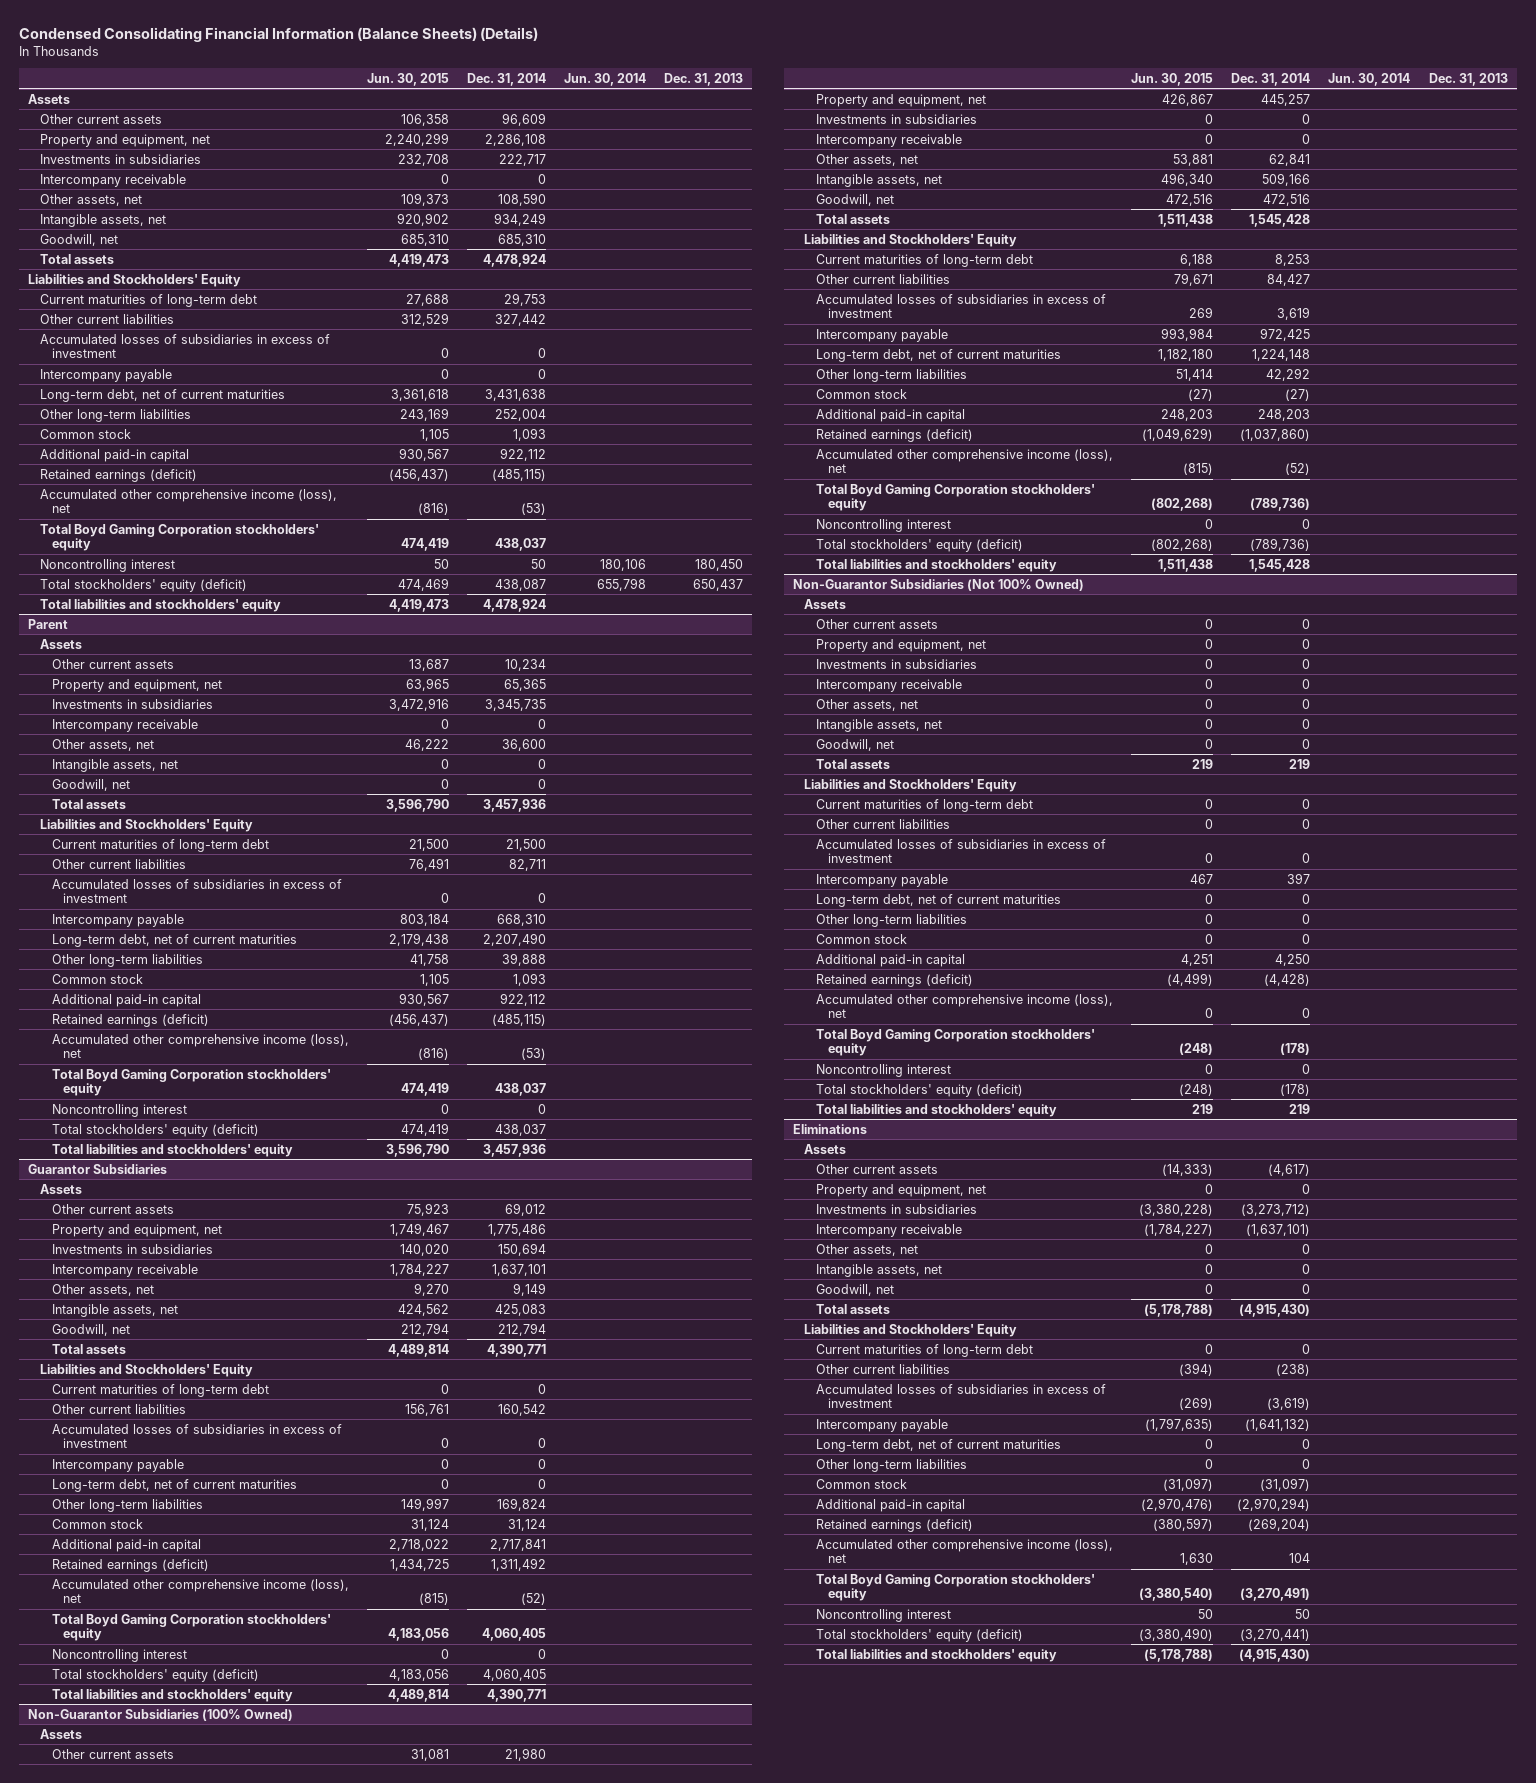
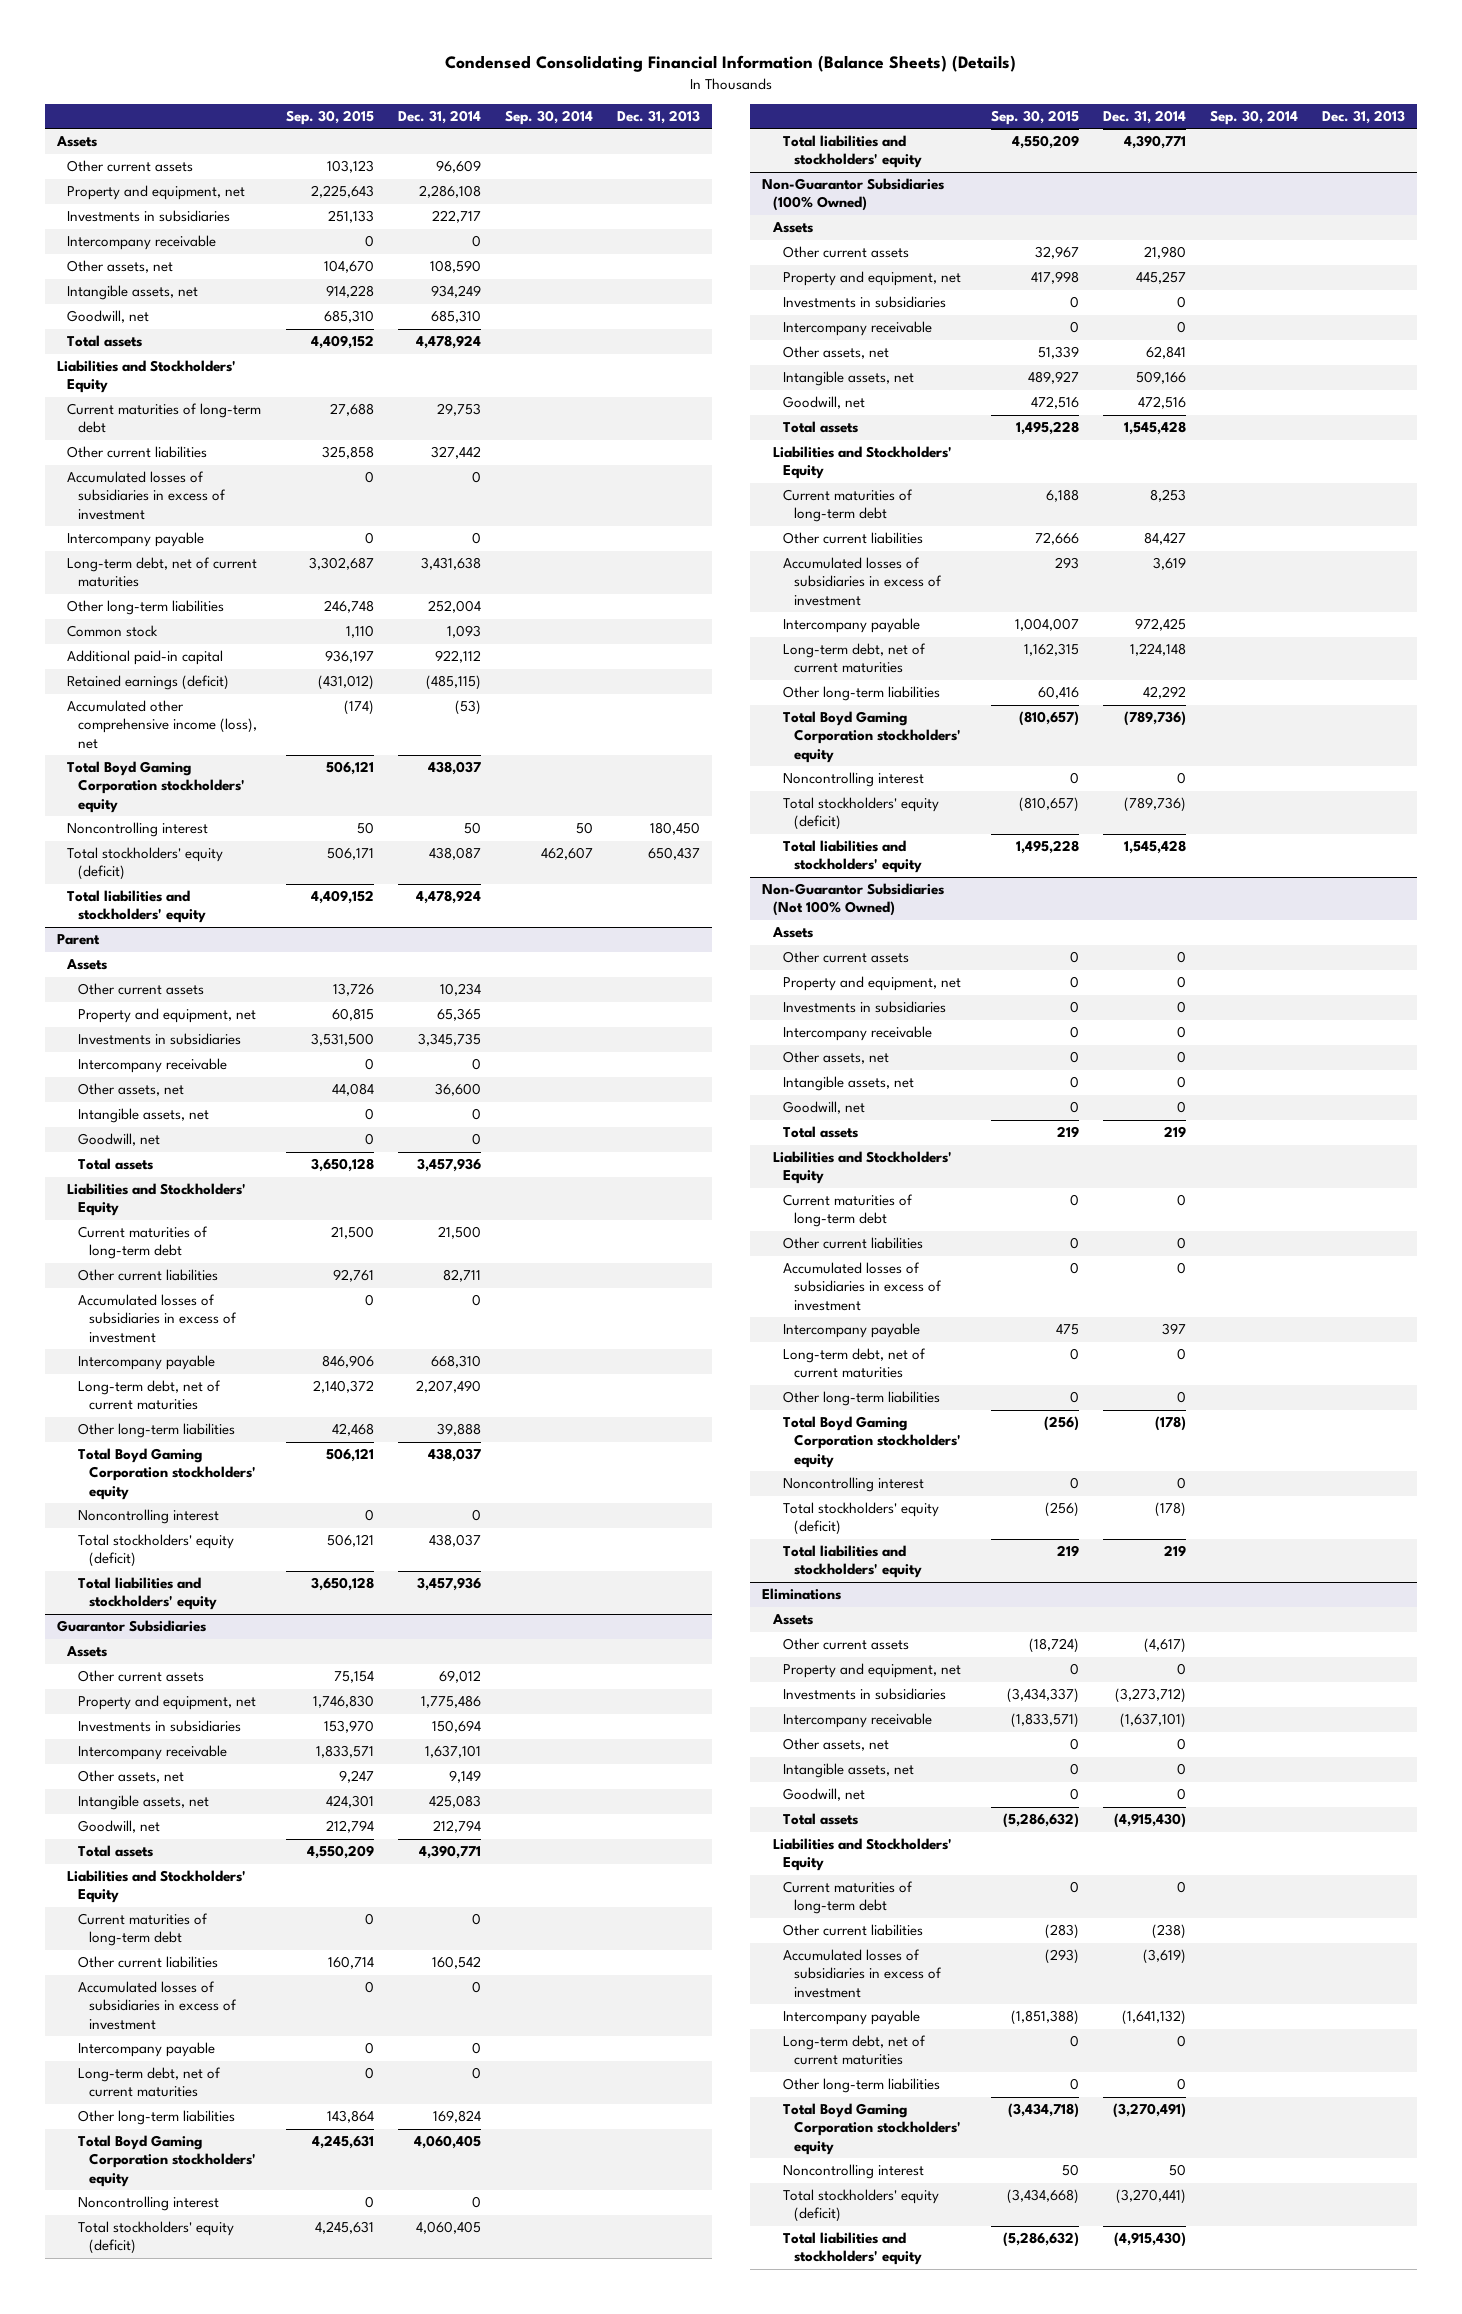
[366,73,449,87] Jun. 30, 2015 -> none
[563,73,646,87] Jun. 30, 2014 -> none
none -> [285,110,374,126] Sep. 30, 2015
none -> [504,110,593,126] Sep. 30, 2014
[51,973,143,984] Common stock -> none
[51,993,201,1007] Additional paid-in capital -> none
[51,1013,209,1027] Retained earnings (deficit) -> none
[51,1033,349,1059] Accumulated other comprehensive income (loss), net -> none
[51,1518,143,1529] Common stock -> none
[51,1538,201,1552] Additional paid-in capital -> none
[51,1558,209,1572] Retained earnings (deficit) -> none
[51,1578,349,1604] Accumulated other comprehensive income (loss), net -> none
[816,388,908,399] Common stock -> none
[816,408,966,422] Additional paid-in capital -> none
[816,428,974,442] Retained earnings (deficit) -> none
[816,448,1114,474] Accumulated other comprehensive income (loss), net -> none
[816,933,908,944] Common stock -> none
[816,953,966,967] Additional paid-in capital -> none
[816,973,974,987] Retained earnings (deficit) -> none
[816,993,1114,1019] Accumulated other comprehensive income (loss), net -> none
[816,1478,908,1489] Common stock -> none
[816,1498,966,1512] Additional paid-in capital -> none
[816,1518,974,1532] Retained earnings (deficit) -> none
[816,1538,1114,1564] Accumulated other comprehensive income (loss), net -> none

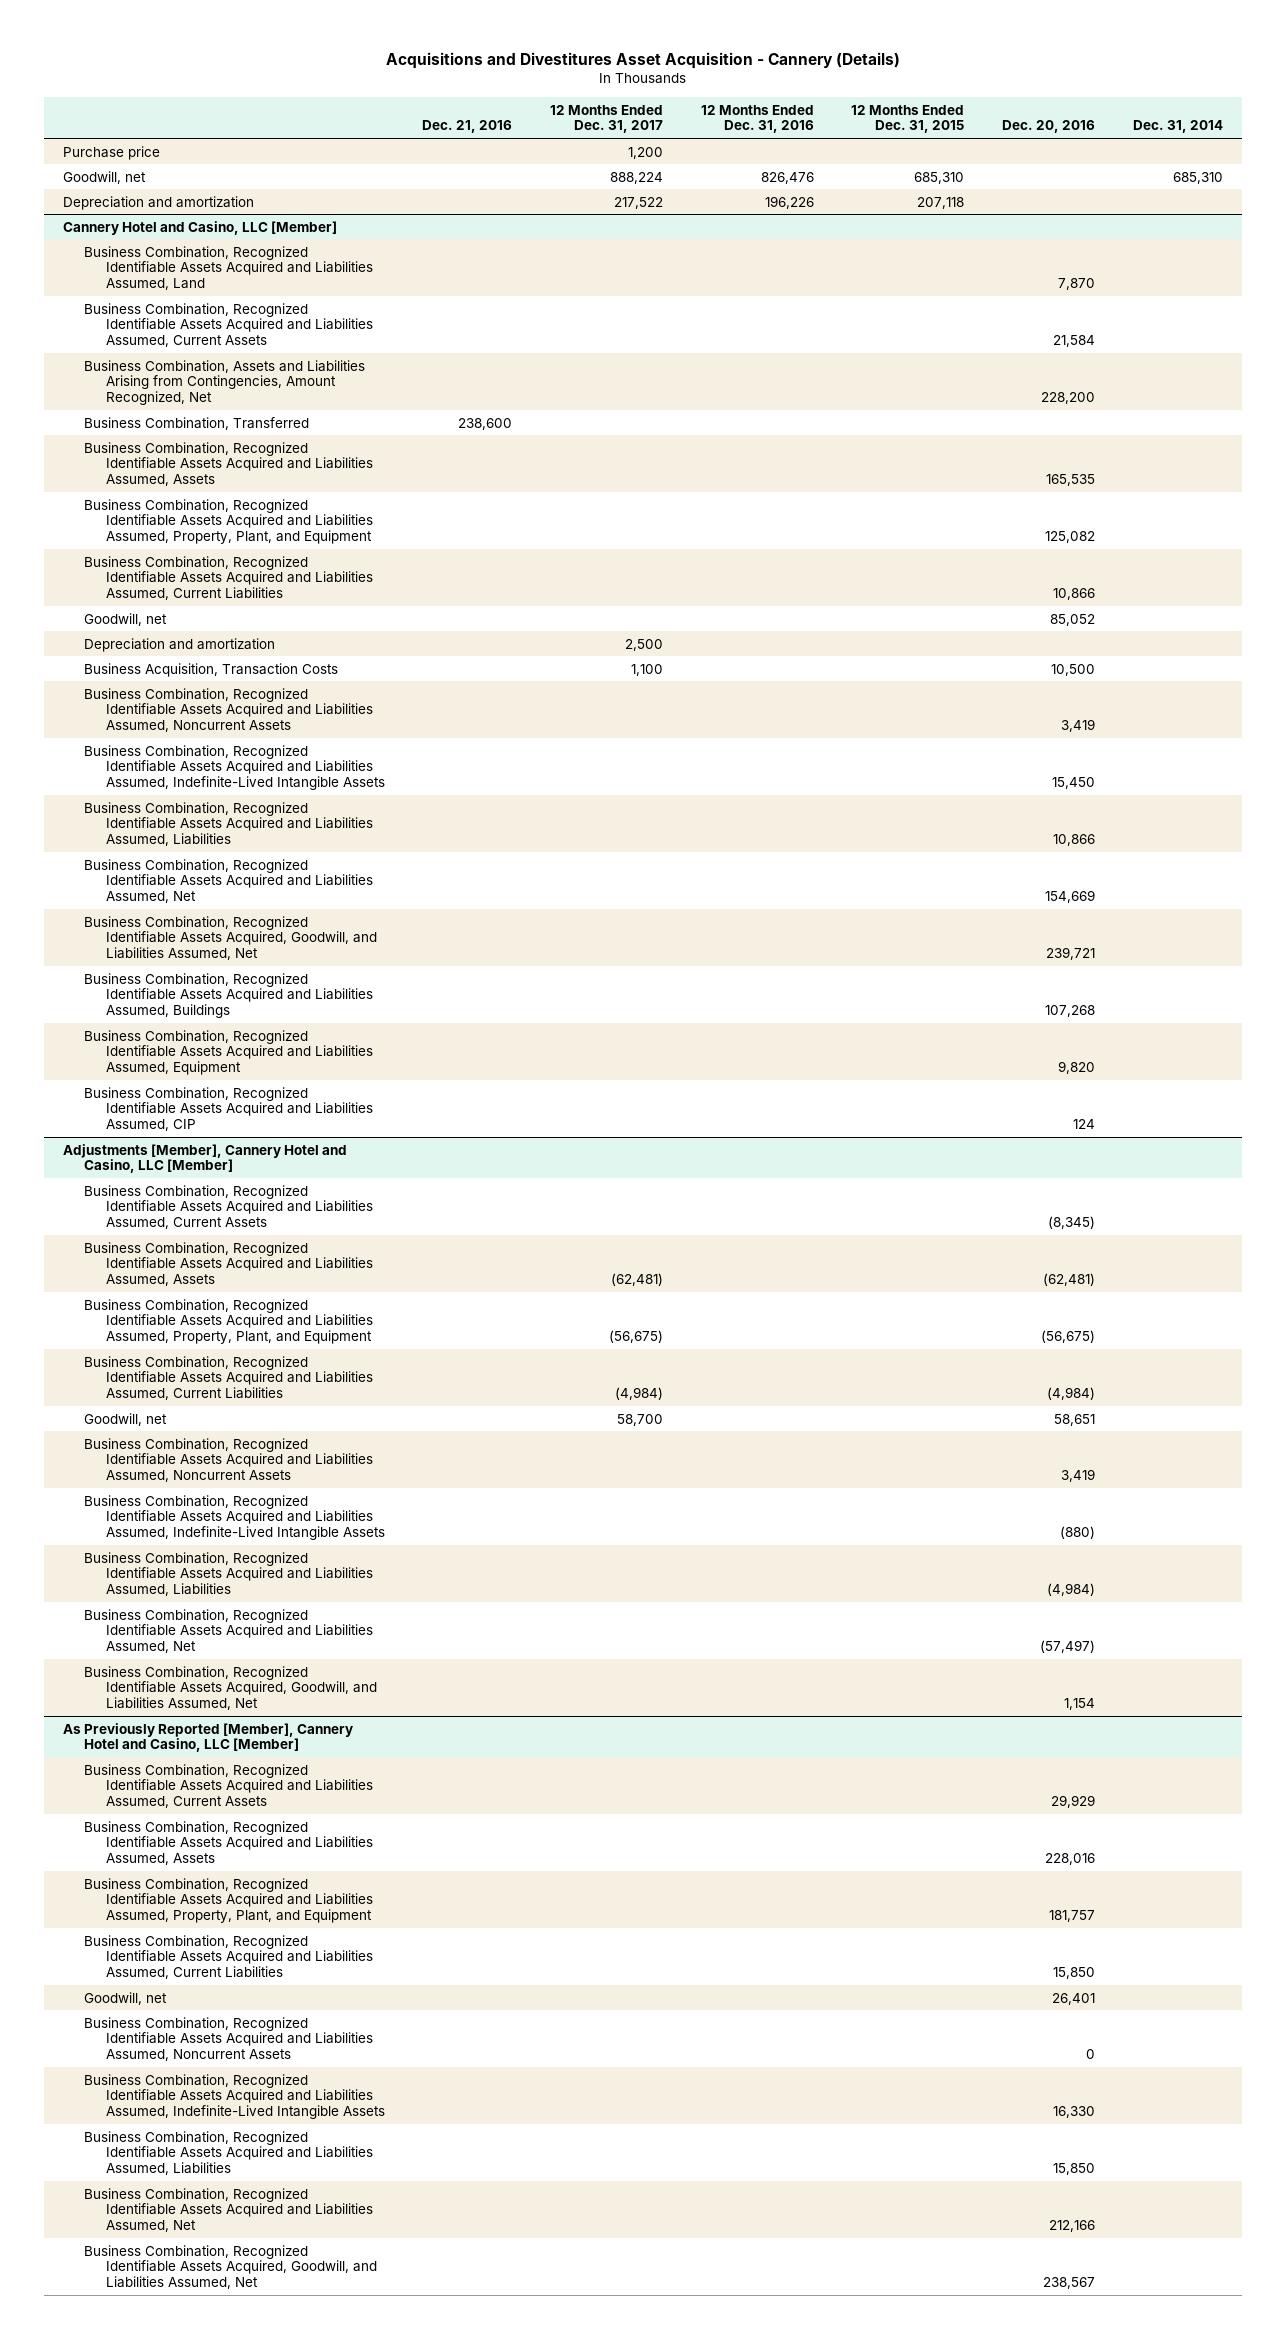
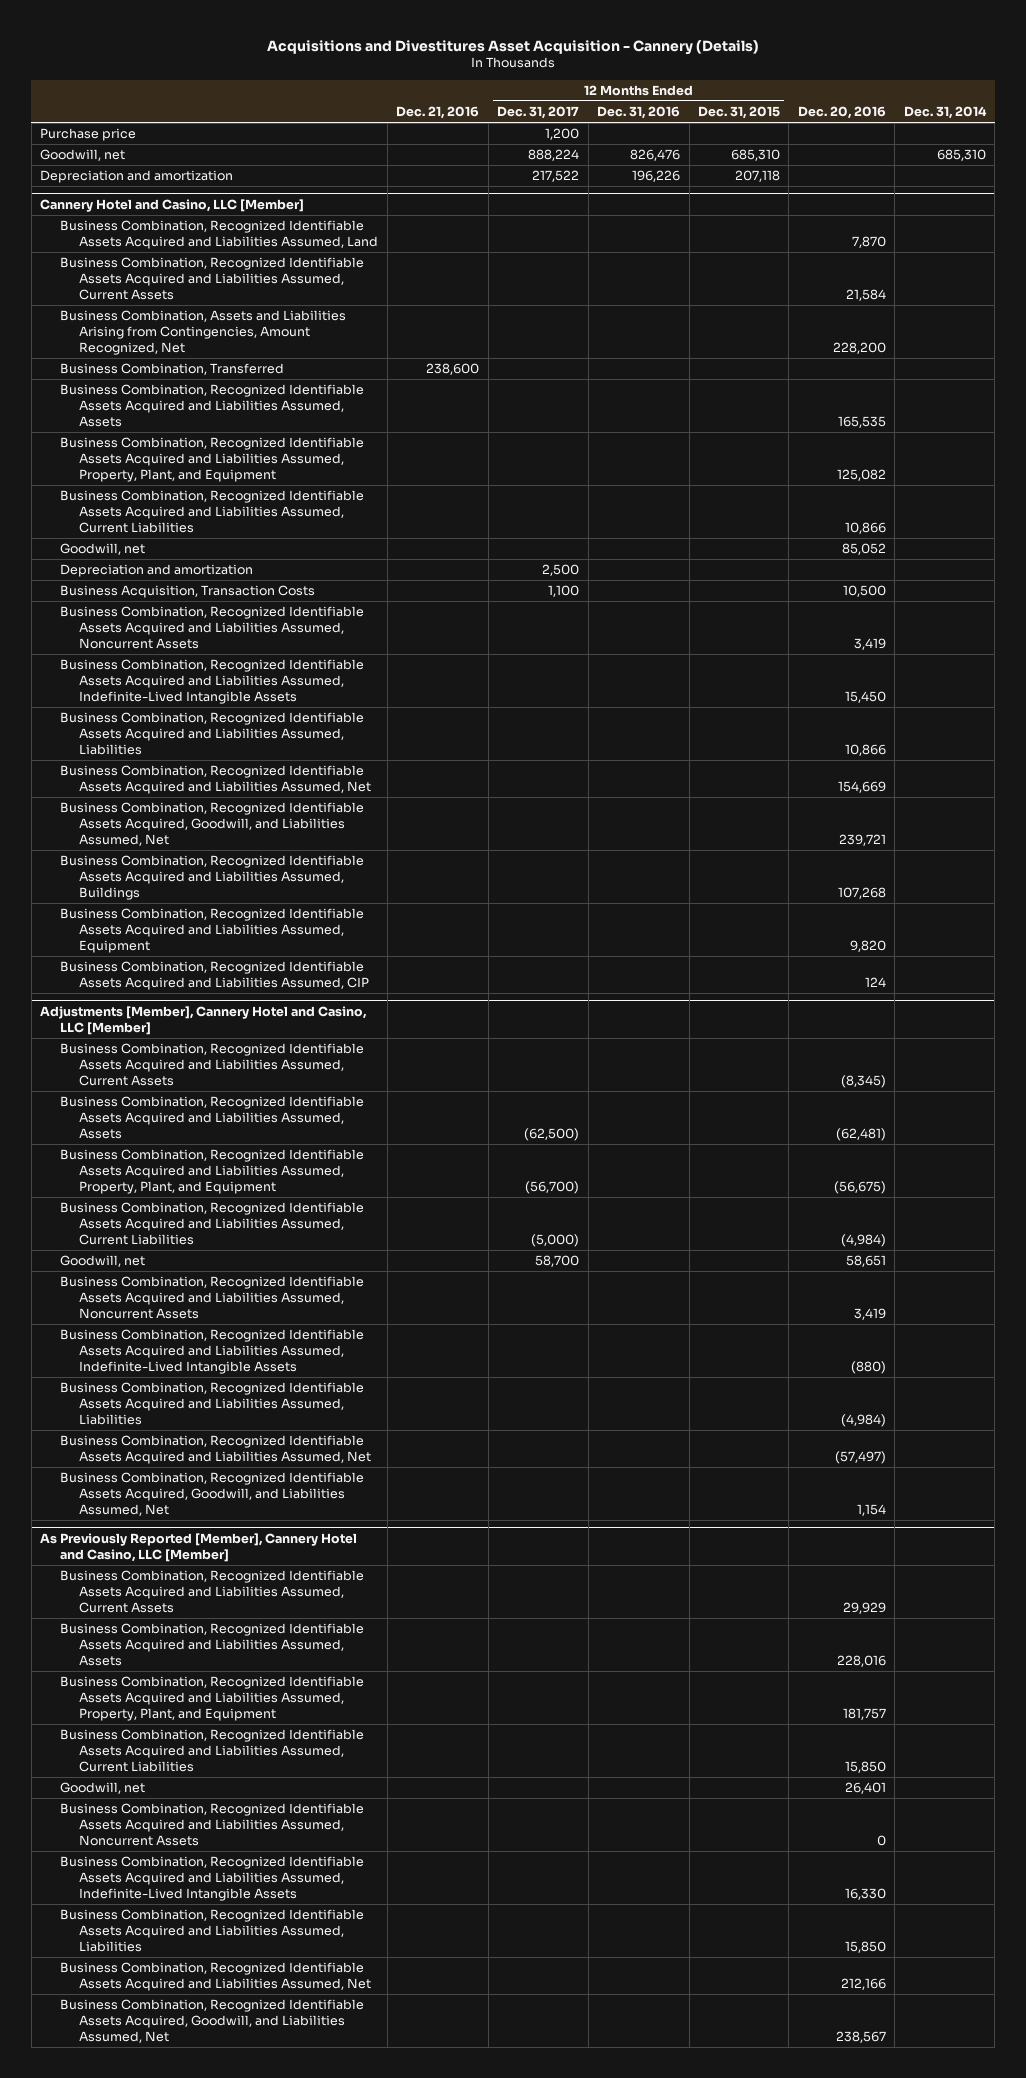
[610,1273,663,1287] (62,481) -> [524,1128,580,1142] (62,500)
[608,1330,663,1344] (56,675) -> [525,1181,580,1195] (56,700)
[614,1387,663,1401] (4,984) -> [531,1234,580,1248] (5,000)

